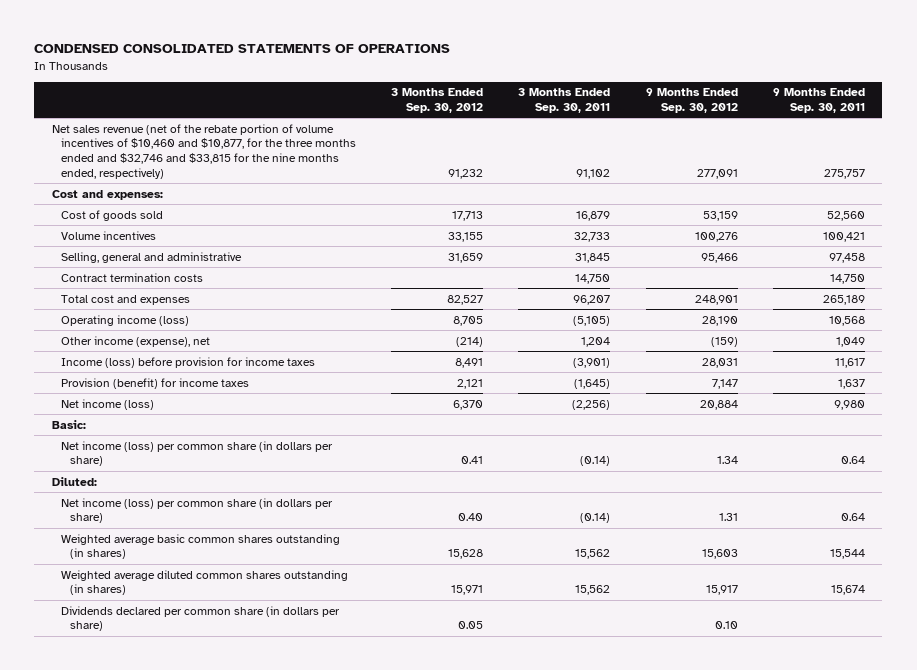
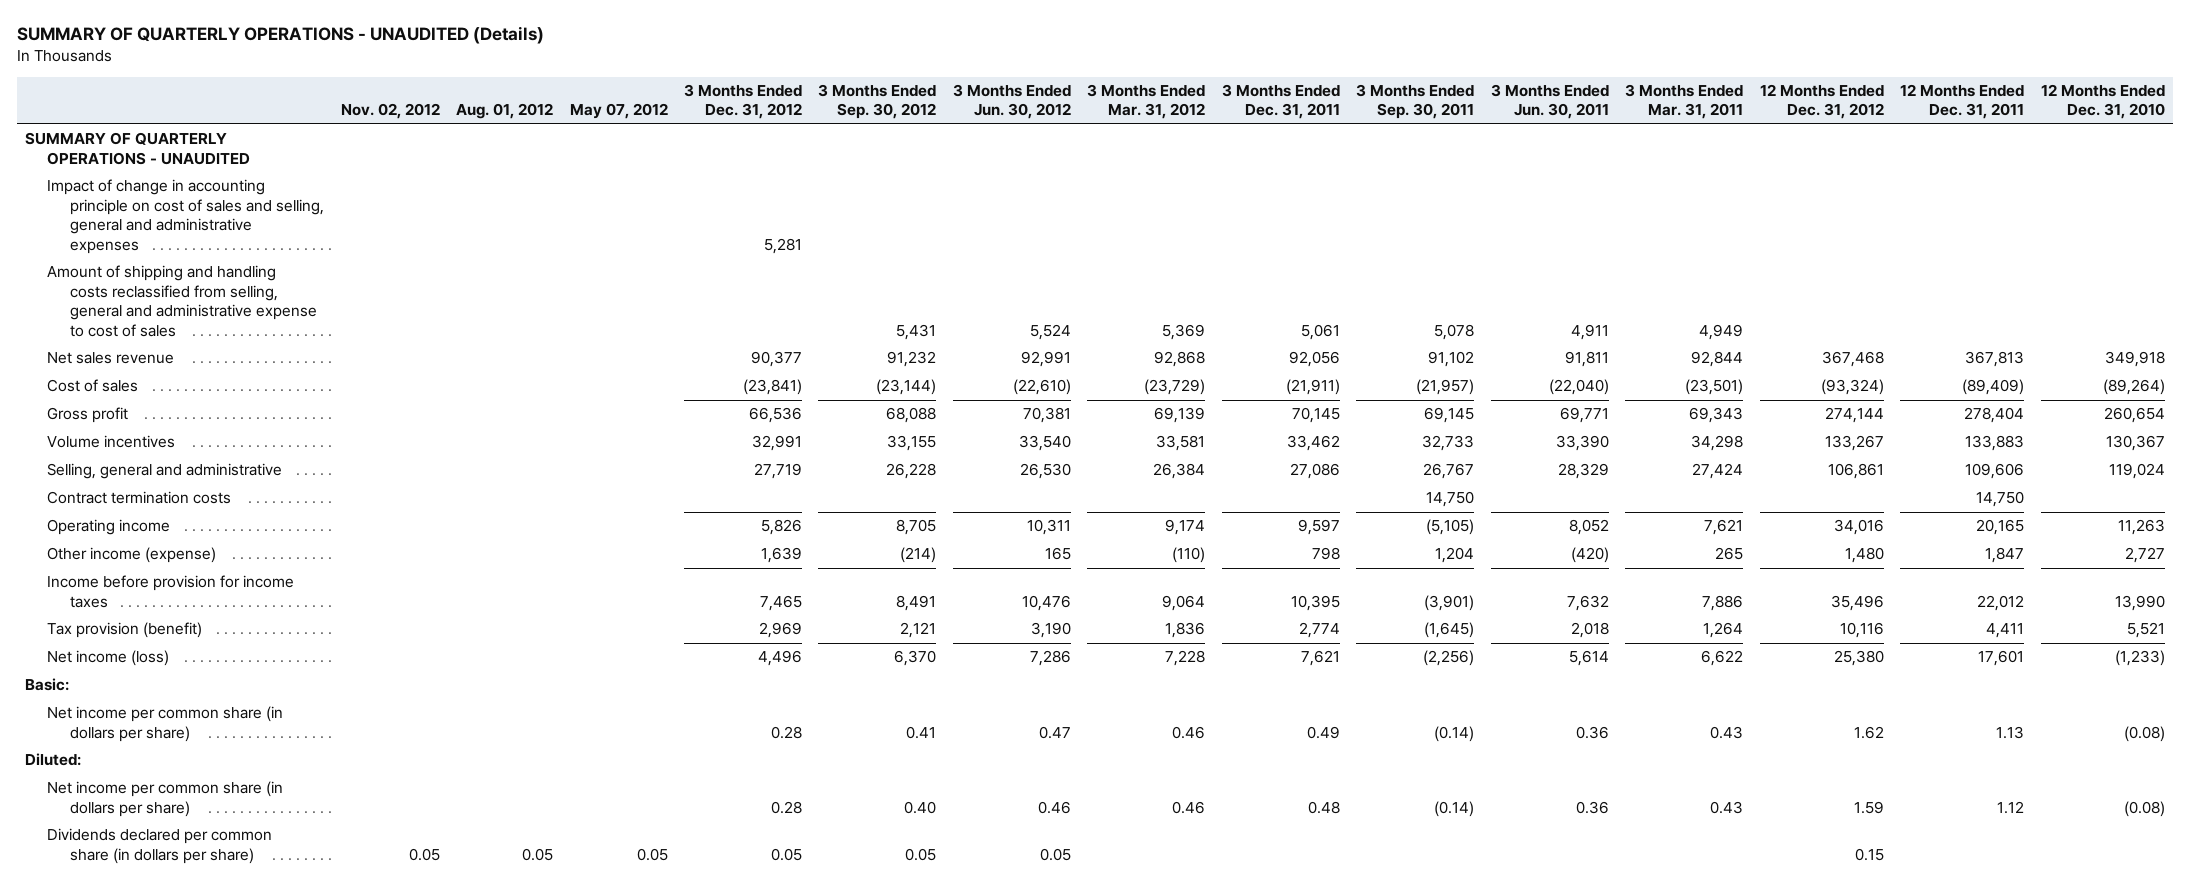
[34,44,451,54] CONDENSED CONSOLIDATED STATEMENTS OF OPERATIONS -> [16,26,544,45] SUMMARY OF QUARTERLY OPERATIONS - UNAUDITED (Details)
[645,88,738,113] 9 Months Ended Sep. 30, 2012 -> none
[772,88,865,113] 9 Months Ended Sep. 30, 2011 -> none
none -> [340,103,440,120] Nov. 02, 2012
none -> [456,103,554,120] Aug. 01, 2012
none -> [569,103,668,120] May 07, 2012
none -> [684,83,803,120] 3 Months Ended Dec. 31, 2012
none -> [952,83,1071,120] 3 Months Ended Jun. 30, 2012
none -> [1087,83,1206,120] 3 Months Ended Mar. 31, 2012
none -> [1221,83,1340,120] 3 Months Ended Dec. 31, 2011
none -> [1490,83,1609,120] 3 Months Ended Jun. 30, 2011
none -> [1625,83,1744,120] 3 Months Ended Mar. 31, 2011
none -> [1759,83,1884,120] 12 Months Ended Dec. 31, 2012
none -> [1900,83,2025,120] 12 Months Ended Dec. 31, 2011
none -> [2040,83,2165,120] 12 Months Ended Dec. 31, 2010
[51,189,163,200] Cost and expenses: -> none
none -> [24,132,251,165] SUMMARY OF QUARTERLY OPERATIONS - UNAUDITED
none -> [47,179,325,254] Impact of change in accounting principle on cost of sales and selling, general and administrative expenses
none -> [47,265,318,337] Amount of shipping and handling costs reclassified from selling, general and administrative expense to cost of sales
[51,123,357,179] Net sales revenue (net of the rebate portion of volume incentives of $10,460 and $10,877, for the three months ended and $32,746 and $33,815 for the nine months ended, respectively) -> [47,352,175,365] Net sales revenue
[61,209,164,221] Cost of goods sold -> [47,379,139,393] Cost of sales
[452,210,484,221] 17,713 -> [876,379,937,396] (23,144)
[576,210,611,221] 16,879 -> [1416,379,1475,396] (21,957)
none -> [47,407,129,424] Gross profit
[448,252,484,263] 31,659 -> [886,463,937,480] 26,228
[575,252,611,263] 31,845 -> [1423,463,1475,480] 26,767
[61,294,191,305] Total cost and expenses -> none
[61,314,190,326] Operating income (loss) -> [47,519,171,536] Operating income
[61,335,211,347] Other income (expense), net -> [47,547,217,564] Other income (expense)
[61,356,316,368] Income (loss) before provision for income taxes -> [47,575,295,608] Income before provision for income taxes
[61,377,250,389] Provision (benefit) for income taxes -> [47,622,203,639] Tax provision (benefit)
[61,440,334,467] Net income (loss) per common share (in dollars per share) -> [47,706,284,742] Net income per common share (in dollars per share)
[61,533,341,560] Weighted average basic common shares outstanding (in shares) -> none
[61,569,349,596] Weighted average diluted common shares outstanding (in shares) -> none
[61,497,334,524] Net income (loss) per common share (in dollars per share) -> [47,781,284,817] Net income per common share (in dollars per share)

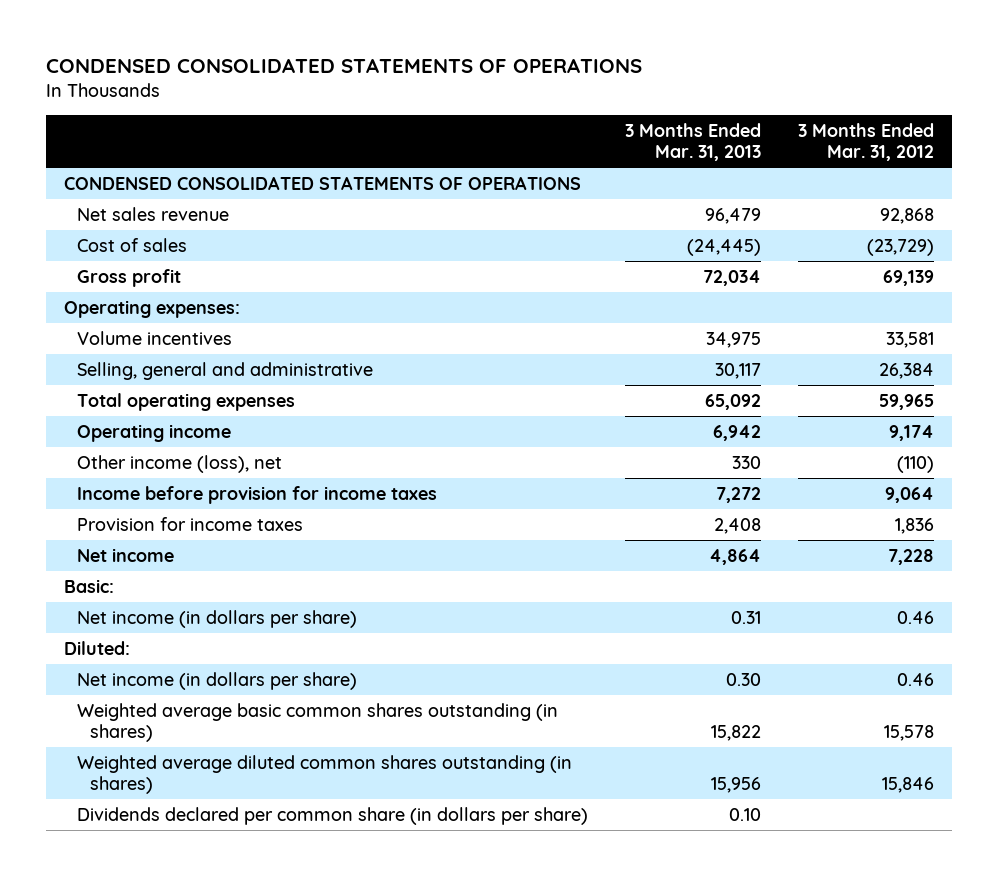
[16,26,544,45] SUMMARY OF QUARTERLY OPERATIONS - UNAUDITED (Details) -> [45,58,642,74] CONDENSED CONSOLIDATED STATEMENTS OF OPERATIONS
[340,103,440,120] Nov. 02, 2012 -> none
[456,103,554,120] Aug. 01, 2012 -> none
[569,103,668,120] May 07, 2012 -> none
[684,83,803,120] 3 Months Ended Dec. 31, 2012 -> none
[818,83,937,120] 3 Months Ended Sep. 30, 2012 -> none
[952,83,1071,120] 3 Months Ended Jun. 30, 2012 -> none
[1221,83,1340,120] 3 Months Ended Dec. 31, 2011 -> none
[1356,83,1475,120] 3 Months Ended Sep. 30, 2011 -> none
[1490,83,1609,120] 3 Months Ended Jun. 30, 2011 -> none
[1625,83,1744,120] 3 Months Ended Mar. 31, 2011 -> none
[1759,83,1884,120] 12 Months Ended Dec. 31, 2012 -> none
[1900,83,2025,120] 12 Months Ended Dec. 31, 2011 -> none
[2040,83,2165,120] 12 Months Ended Dec. 31, 2010 -> none
none -> [624,123,761,162] 3 Months Ended Mar. 31, 2013
[24,132,251,165] SUMMARY OF QUARTERLY OPERATIONS - UNAUDITED -> none
[47,179,325,254] Impact of change in accounting principle on cost of sales and selling, general and administrative expenses -> none
[47,265,318,337] Amount of shipping and handling costs reclassified from selling, general and administrative expense to cost of sales -> none
none -> [64,176,582,191] CONDENSED CONSOLIDATED STATEMENTS OF OPERATIONS
none -> [64,300,241,319] Operating expenses:
[47,491,232,505] Contract termination costs -> none
none -> [77,393,296,412] Total operating expenses
[47,547,217,564] Other income (expense) -> [77,455,283,474] Other income (loss), net
[47,622,203,639] Tax provision (benefit) -> [77,517,304,532] Provision for income taxes
[47,650,170,667] Net income (loss) -> [77,548,175,563] Net income
[47,706,284,742] Net income per common share (in dollars per share) -> [77,610,358,629] Net income (in dollars per share)
[47,781,284,817] Net income per common share (in dollars per share) -> [77,672,358,691] Net income (in dollars per share)
none -> [77,703,559,742] Weighted average basic common shares outstanding (in shares)
none -> [77,755,573,794] Weighted average diluted common shares outstanding (in shares)

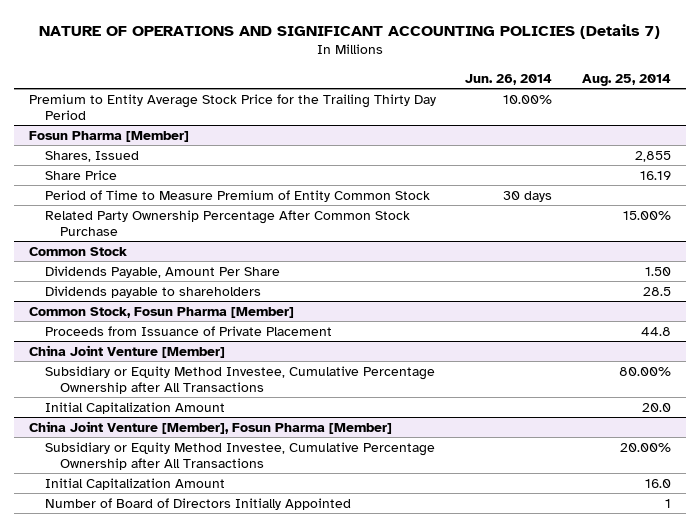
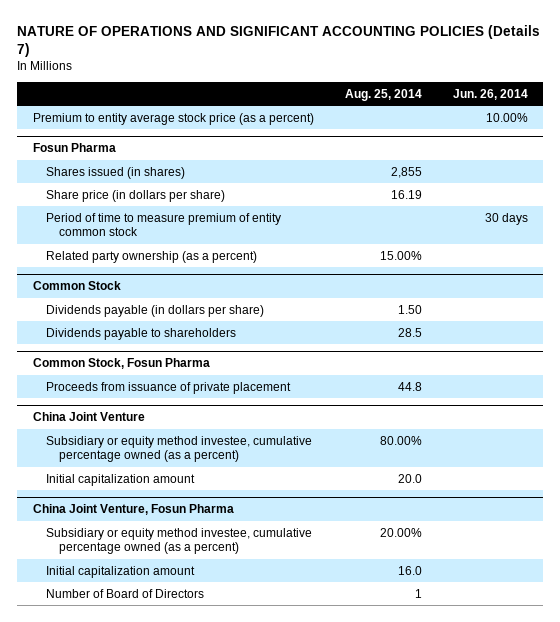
[29,93,437,120] Premium to Entity Average Stock Price for the Trailing Thirty Day Period -> [32,112,314,125] Premium to entity average stock price (as a percent)
[29,130,190,142] Fosun Pharma [Member] -> [32,142,116,152] Fosun Pharma
[44,150,139,162] Shares, Issued -> [45,166,185,179] Shares issued (in shares)
[44,169,117,180] Share Price -> [45,189,225,202] Share price (in dollars per share)
[44,189,430,202] Period of Time to Measure Premium of Entity Common Stock -> [45,212,281,237] Period of time to measure premium of entity common stock
[44,209,410,236] Related Party Ownership Percentage After Common Stock Purchase -> [45,250,257,263] Related party ownership (as a percent)
[44,265,280,278] Dividends Payable, Amount Per Share -> [45,304,264,317] Dividends payable (in dollars per share)
[29,306,295,318] Common Stock, Fosun Pharma [Member] -> [32,357,210,369] Common Stock, Fosun Pharma
[44,325,332,336] Proceeds from Issuance of Private Placement -> [45,381,291,394] Proceeds from issuance of private placement
[29,344,226,358] China Joint Venture [Member] -> [32,411,145,421] China Joint Venture
[44,365,435,394] Subsidiary or Equity Method Investee, Cumulative Percentage Ownership after All Transactions -> [45,435,312,463] Subsidiary or equity method investee, cumulative percentage owned (as a percent)
[44,401,225,414] Initial Capitalization Amount -> [45,473,195,486] Initial capitalization amount
[29,420,393,434] China Joint Venture [Member], Fosun Pharma [Member] -> [32,503,234,515] China Joint Venture, Fosun Pharma
[44,441,435,470] Subsidiary or Equity Method Investee, Cumulative Percentage Ownership after All Transactions -> [45,527,312,555] Subsidiary or equity method investee, cumulative percentage owned (as a percent)
[44,477,225,490] Initial Capitalization Amount -> [45,565,195,578] Initial capitalization amount
[44,497,351,510] Number of Board of Directors Initially Appointed -> [45,588,204,598] Number of Board of Directors

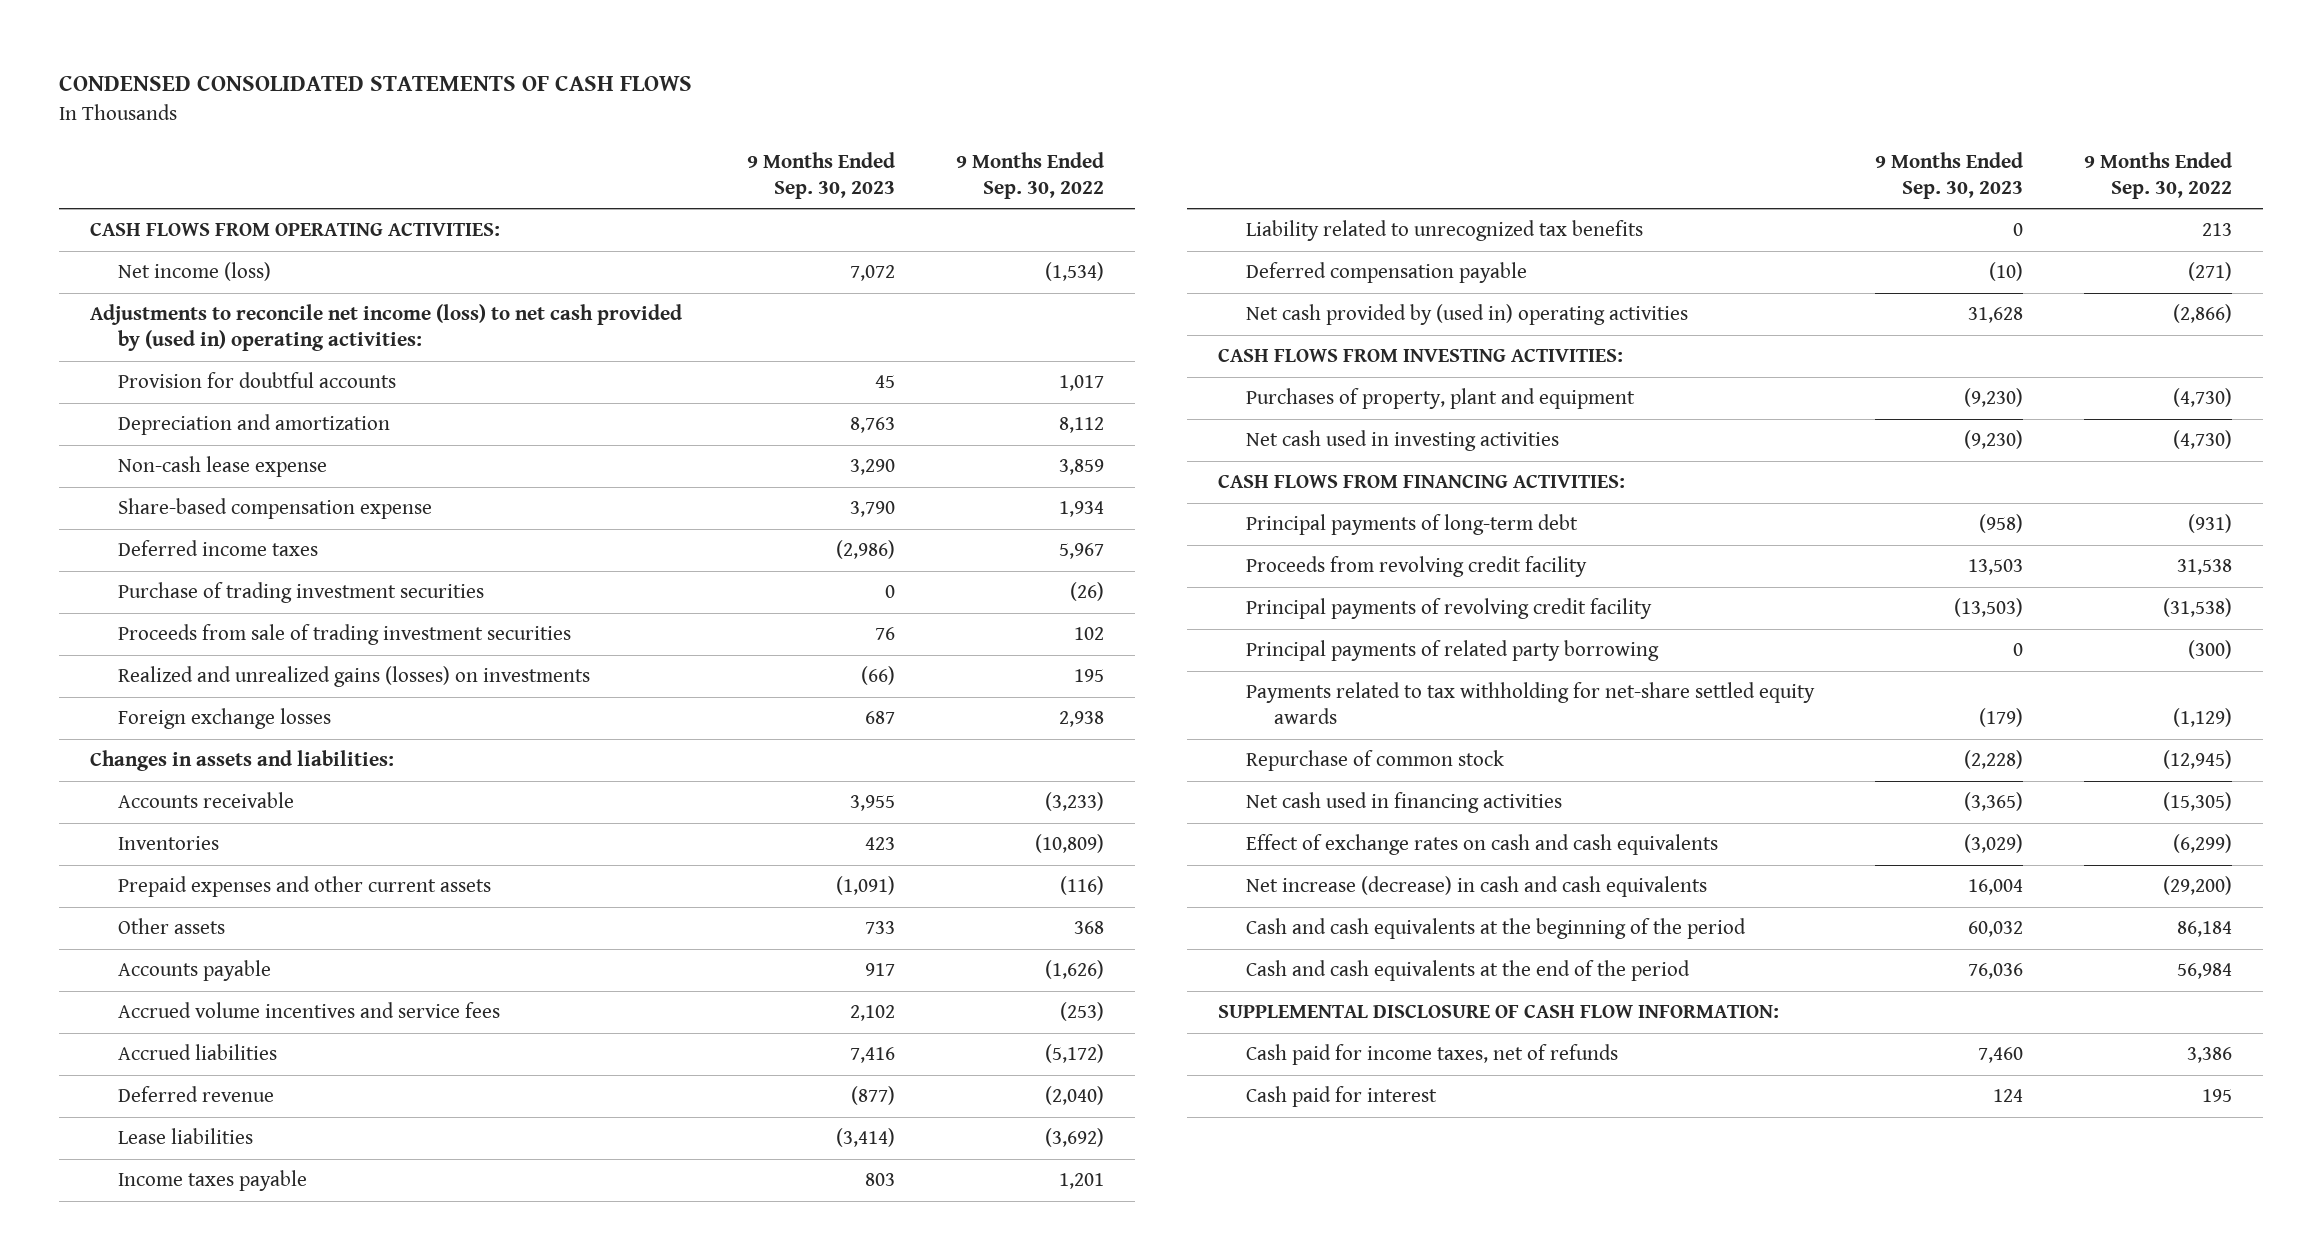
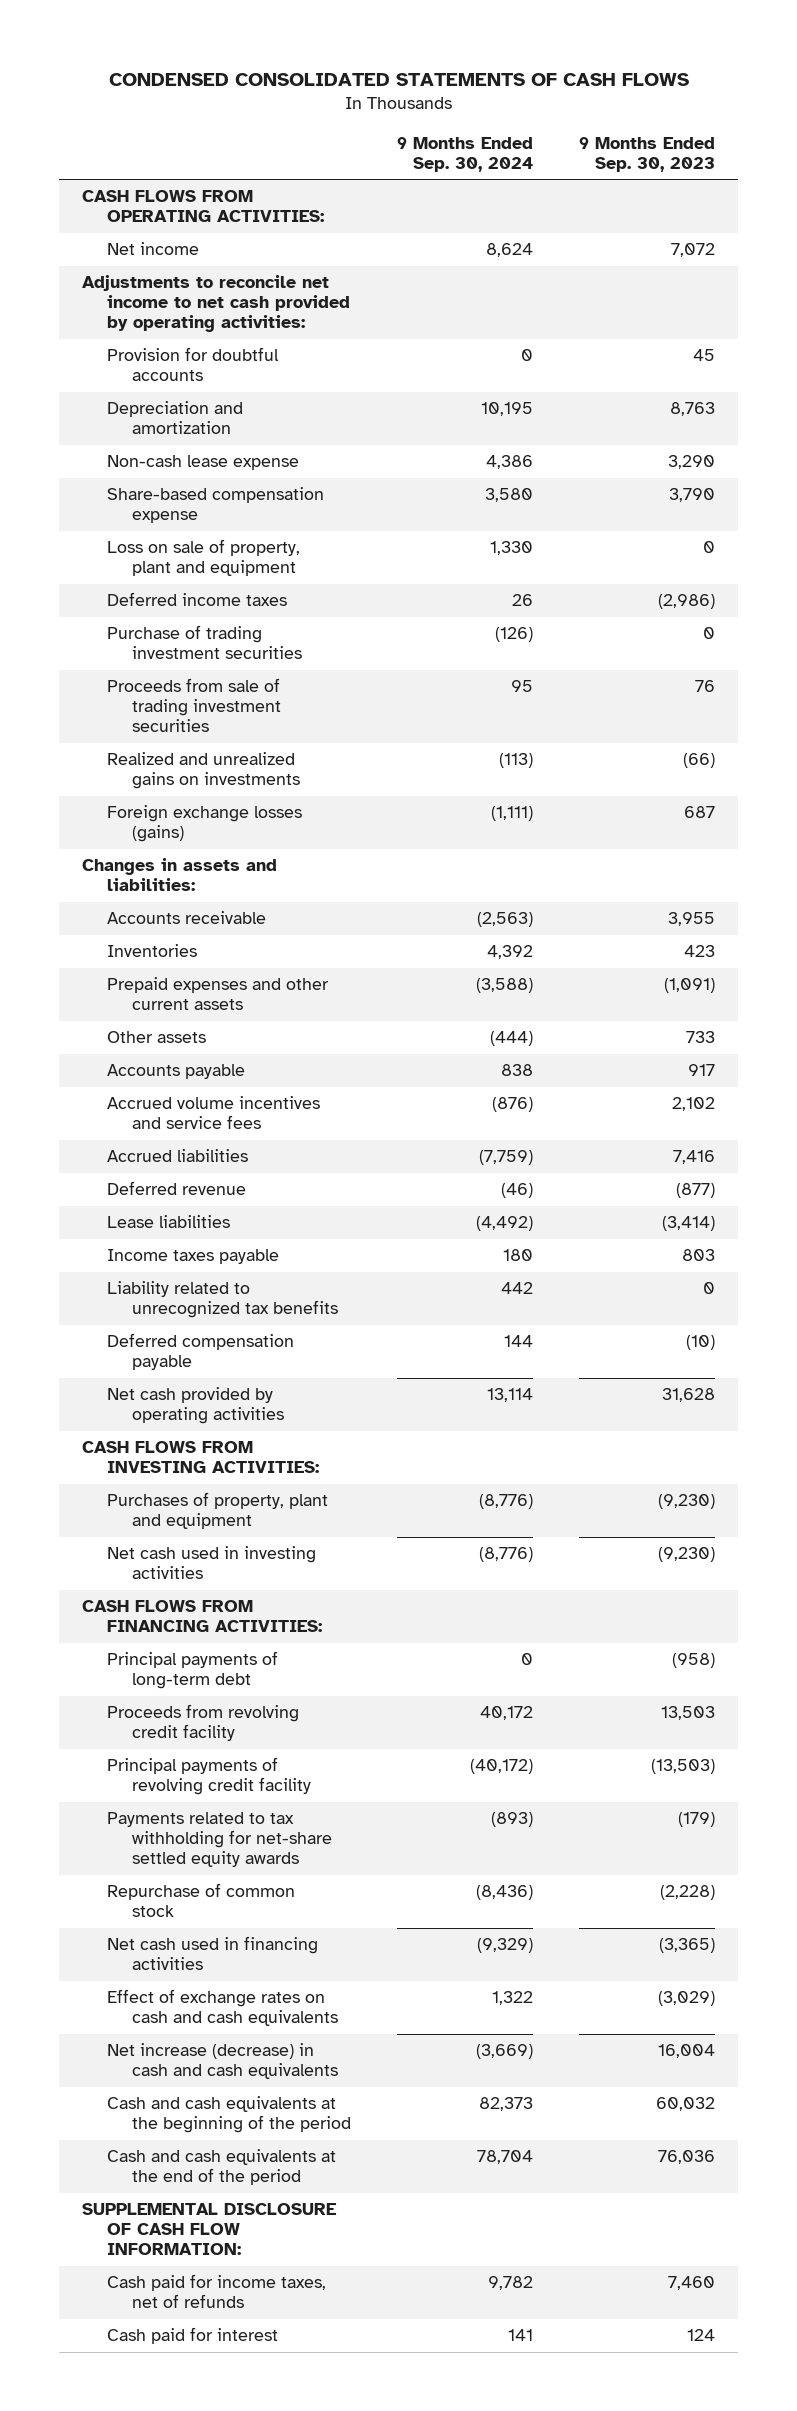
[956,152,1105,199] 9 Months Ended Sep. 30, 2022 -> none
none -> [396,136,533,172] 9 Months Ended Sep. 30, 2024
[117,262,271,282] Net income (loss) -> [107,242,200,256] Net income
[89,304,682,352] Adjustments to reconcile net income (loss) to net cash provided by (used in) operating activities: -> [82,275,351,333] Adjustments to reconcile net income to net cash provided by operating activities:
none -> [107,539,301,577] Loss on sale of property, plant and equipment
[117,666,590,688] Realized and unrealized gains (losses) on investments -> [107,752,300,790] Realized and unrealized gains on investments
[117,708,331,730] Foreign exchange losses -> [107,805,303,843] Foreign exchange losses (gains)
[1246,304,1689,326] Net cash provided by (used in) operating activities -> [107,1387,284,1425] Net cash provided by operating activities
[1246,640,1660,662] Principal payments of related party borrowing -> none

